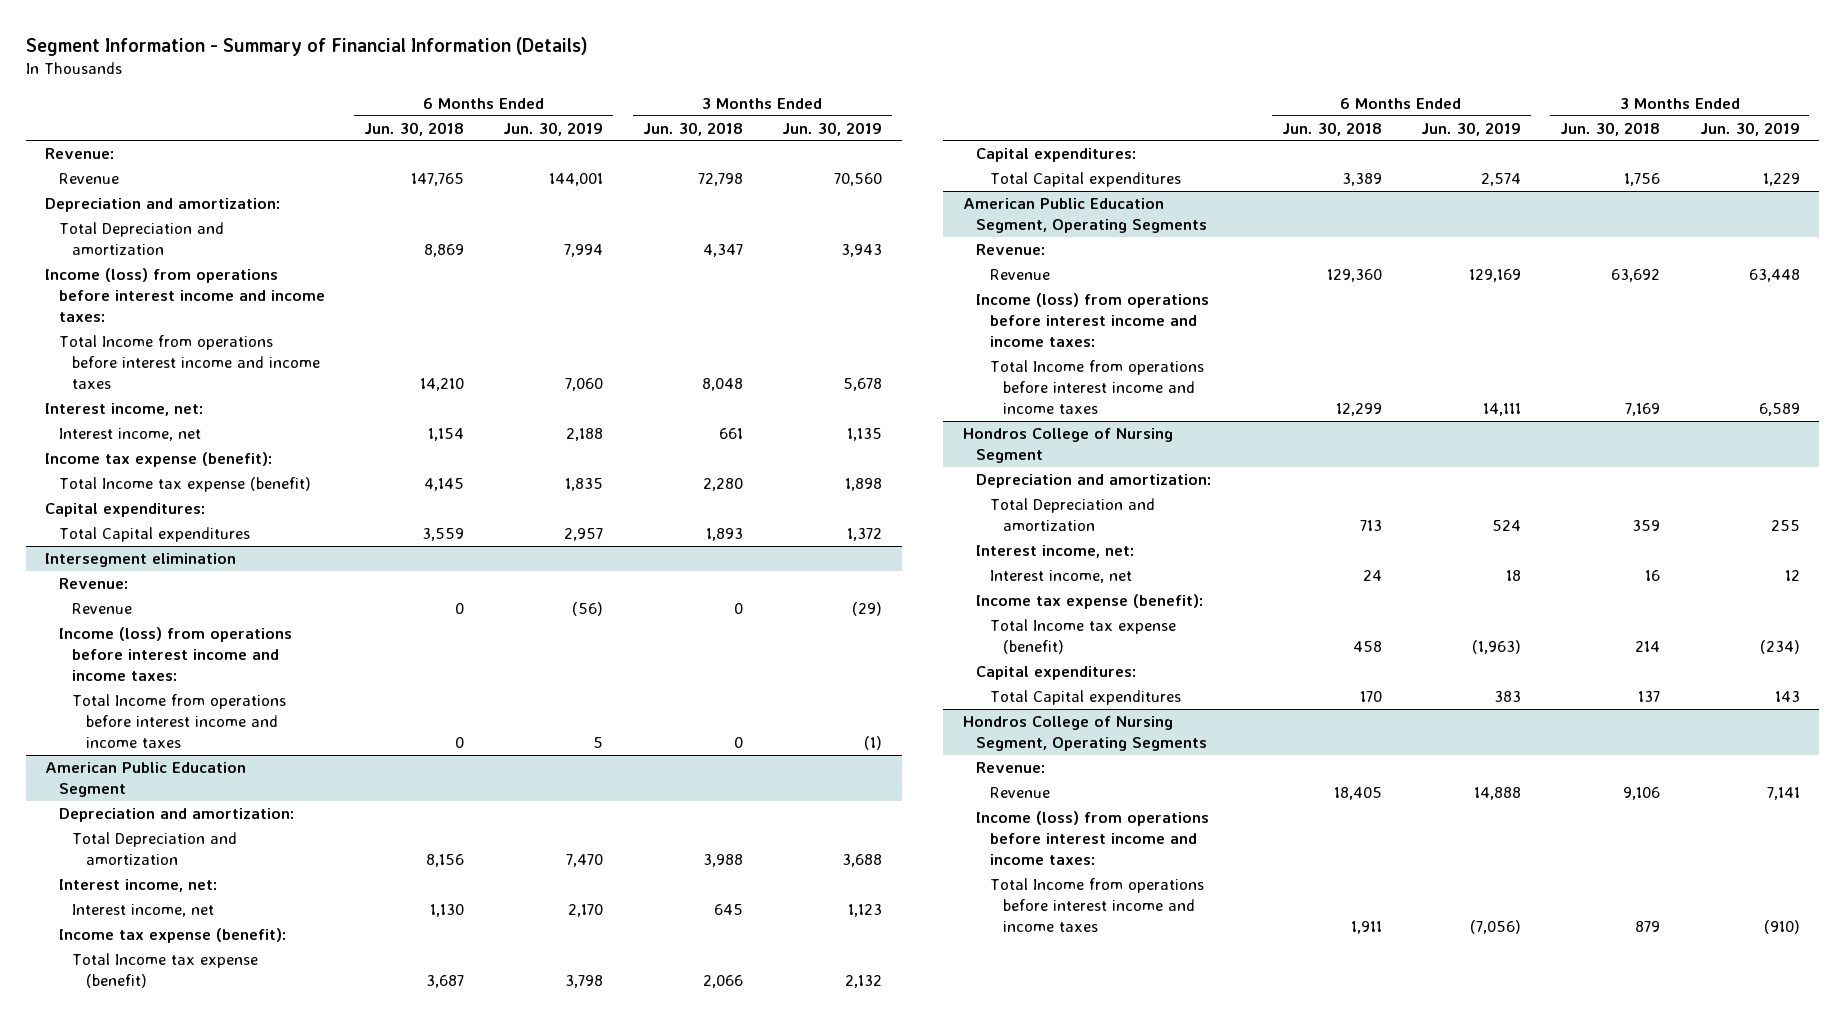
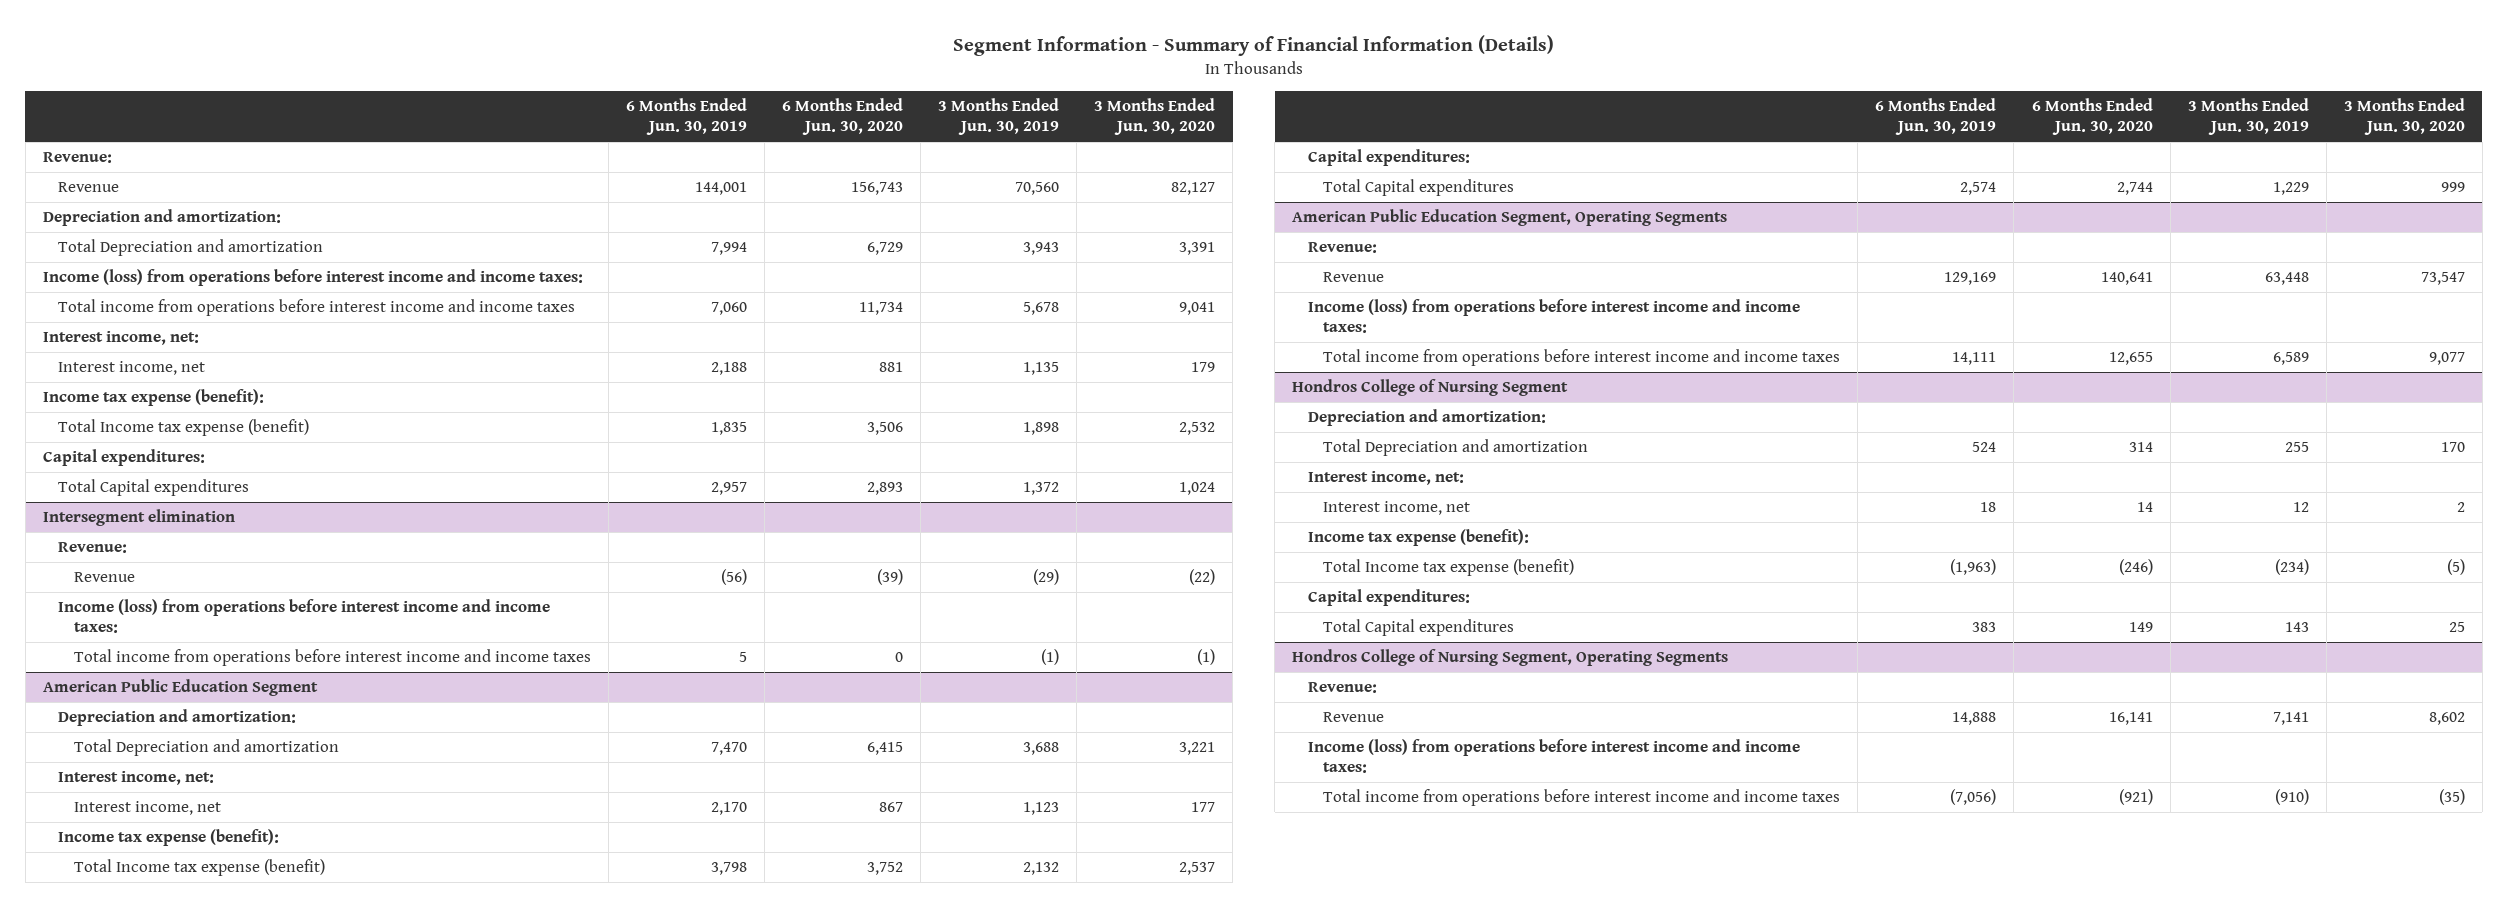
[364,121,465,136] Jun. 30, 2018 -> none
[642,121,743,136] Jun. 30, 2018 -> none
none -> [781,98,903,136] 6 Months Ended Jun. 30, 2020
none -> [1094,98,1216,136] 3 Months Ended Jun. 30, 2020
[58,335,321,390] Total Income from operations before interest income and income taxes -> [58,299,576,317] Total income from operations before interest income and income taxes
[72,694,287,749] Total Income from operations before interest income and income taxes -> [73,649,591,667] Total income from operations before interest income and income taxes
[989,360,1204,415] Total Income from operations before interest income and income taxes -> [1323,349,1841,367] Total income from operations before interest income and income taxes
[989,878,1204,933] Total Income from operations before interest income and income taxes -> [1323,789,1841,807] Total income from operations before interest income and income taxes

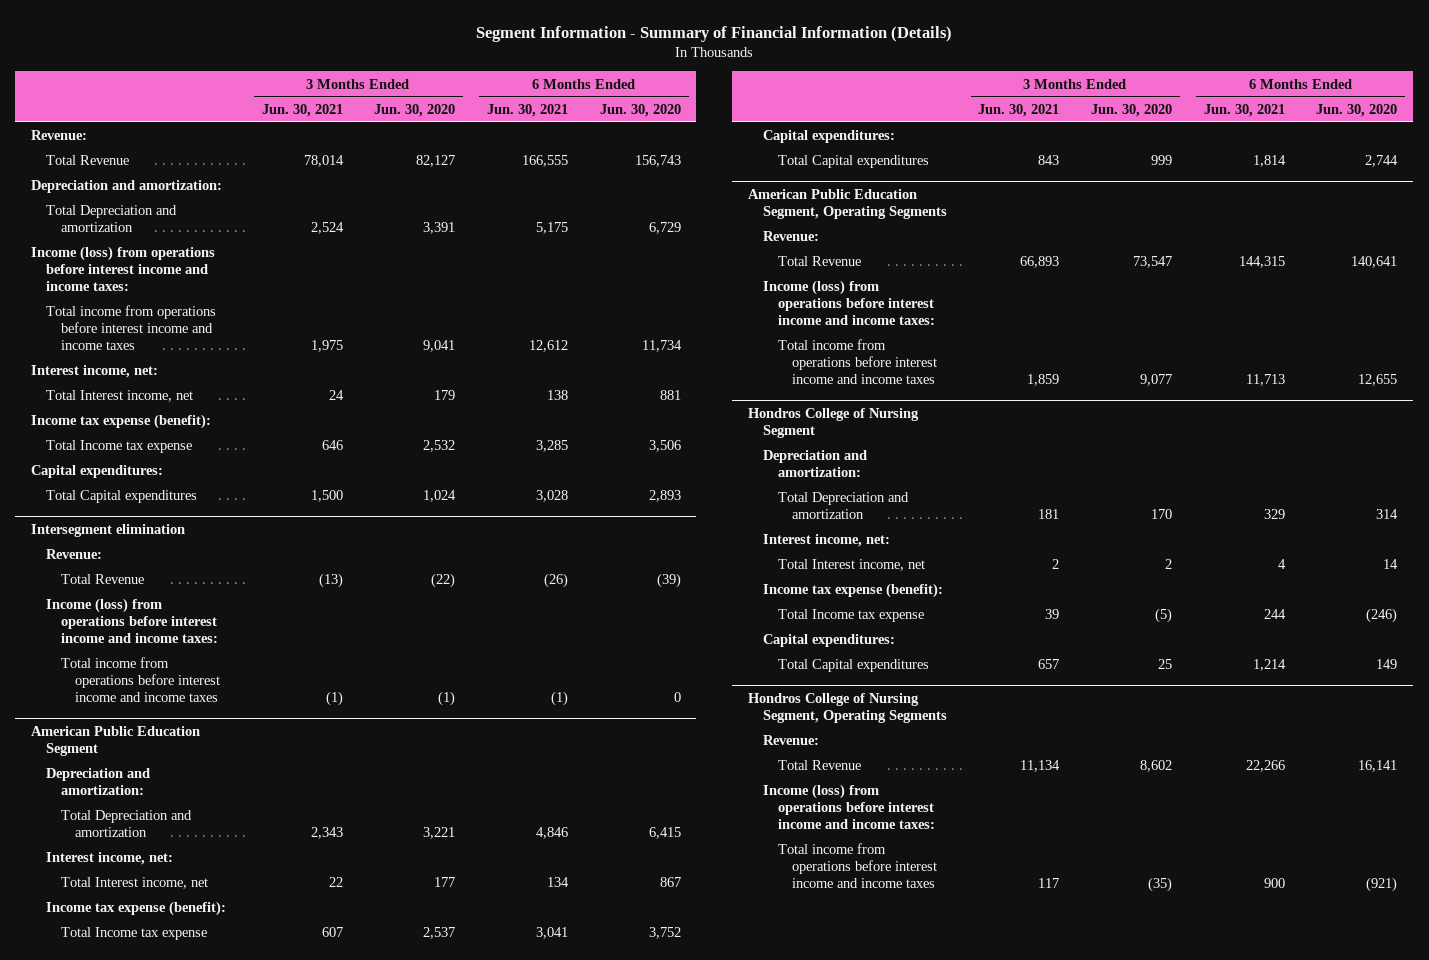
[625,98,747,136] 6 Months Ended Jun. 30, 2019 -> none
[938,98,1060,136] 3 Months Ended Jun. 30, 2019 -> none
none -> [261,103,343,117] Jun. 30, 2021
none -> [486,103,568,117] Jun. 30, 2021
[58,182,120,193] Revenue -> [45,155,129,166] Total Revenue
[58,361,206,376] Interest income, net -> [45,390,193,403] Total Interest income, net
[58,419,310,437] Total Income tax expense (benefit) -> [45,440,192,454] Total Income tax expense
[73,572,135,583] Revenue -> [60,574,144,585] Total Revenue
[73,801,221,816] Interest income, net -> [60,877,208,890] Total Interest income, net
[73,859,325,877] Total Income tax expense (benefit) -> [60,927,207,941] Total Income tax expense
[1323,272,1385,283] Revenue -> [777,256,861,267] Total Revenue
[1323,501,1471,516] Interest income, net -> [777,559,925,572] Total Interest income, net
[1323,559,1575,577] Total Income tax expense (benefit) -> [777,609,924,623] Total Income tax expense
[1323,712,1385,723] Revenue -> [777,760,861,771] Total Revenue

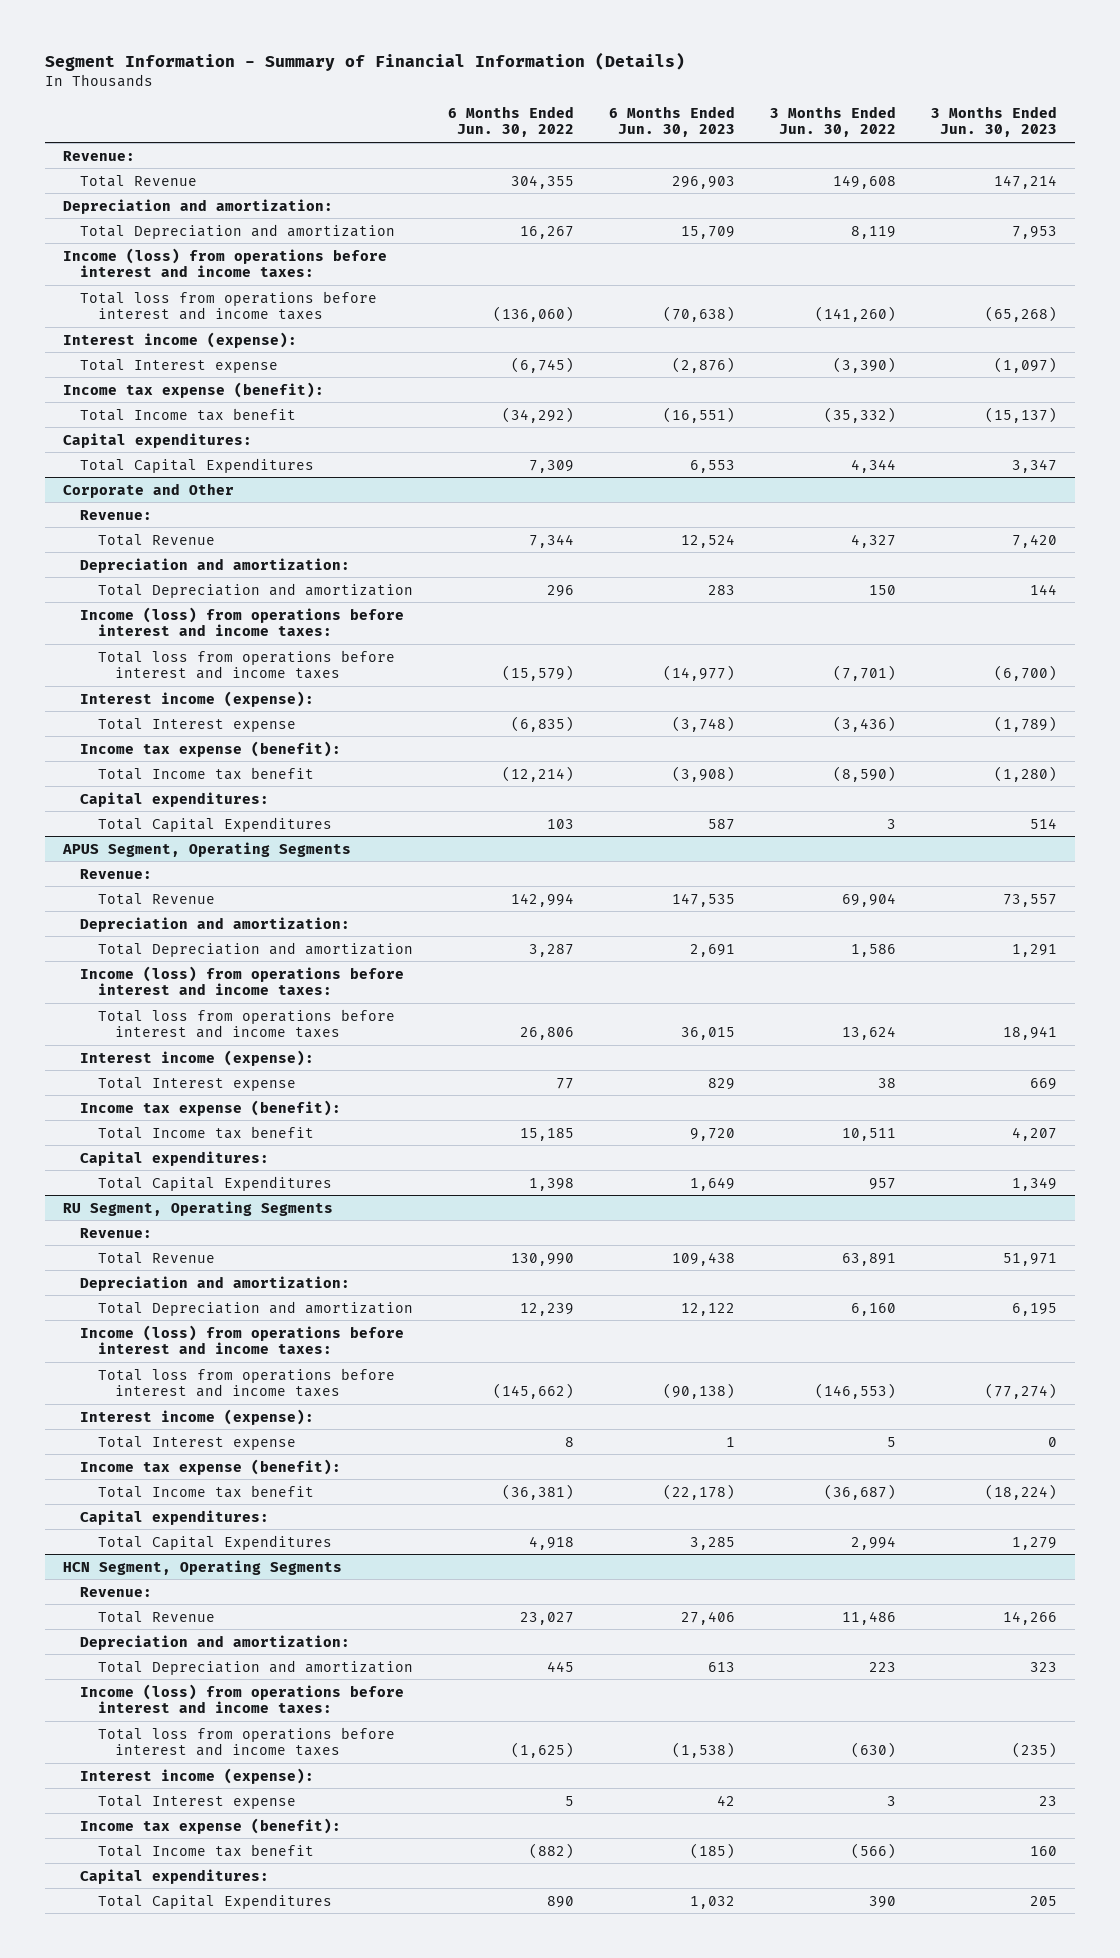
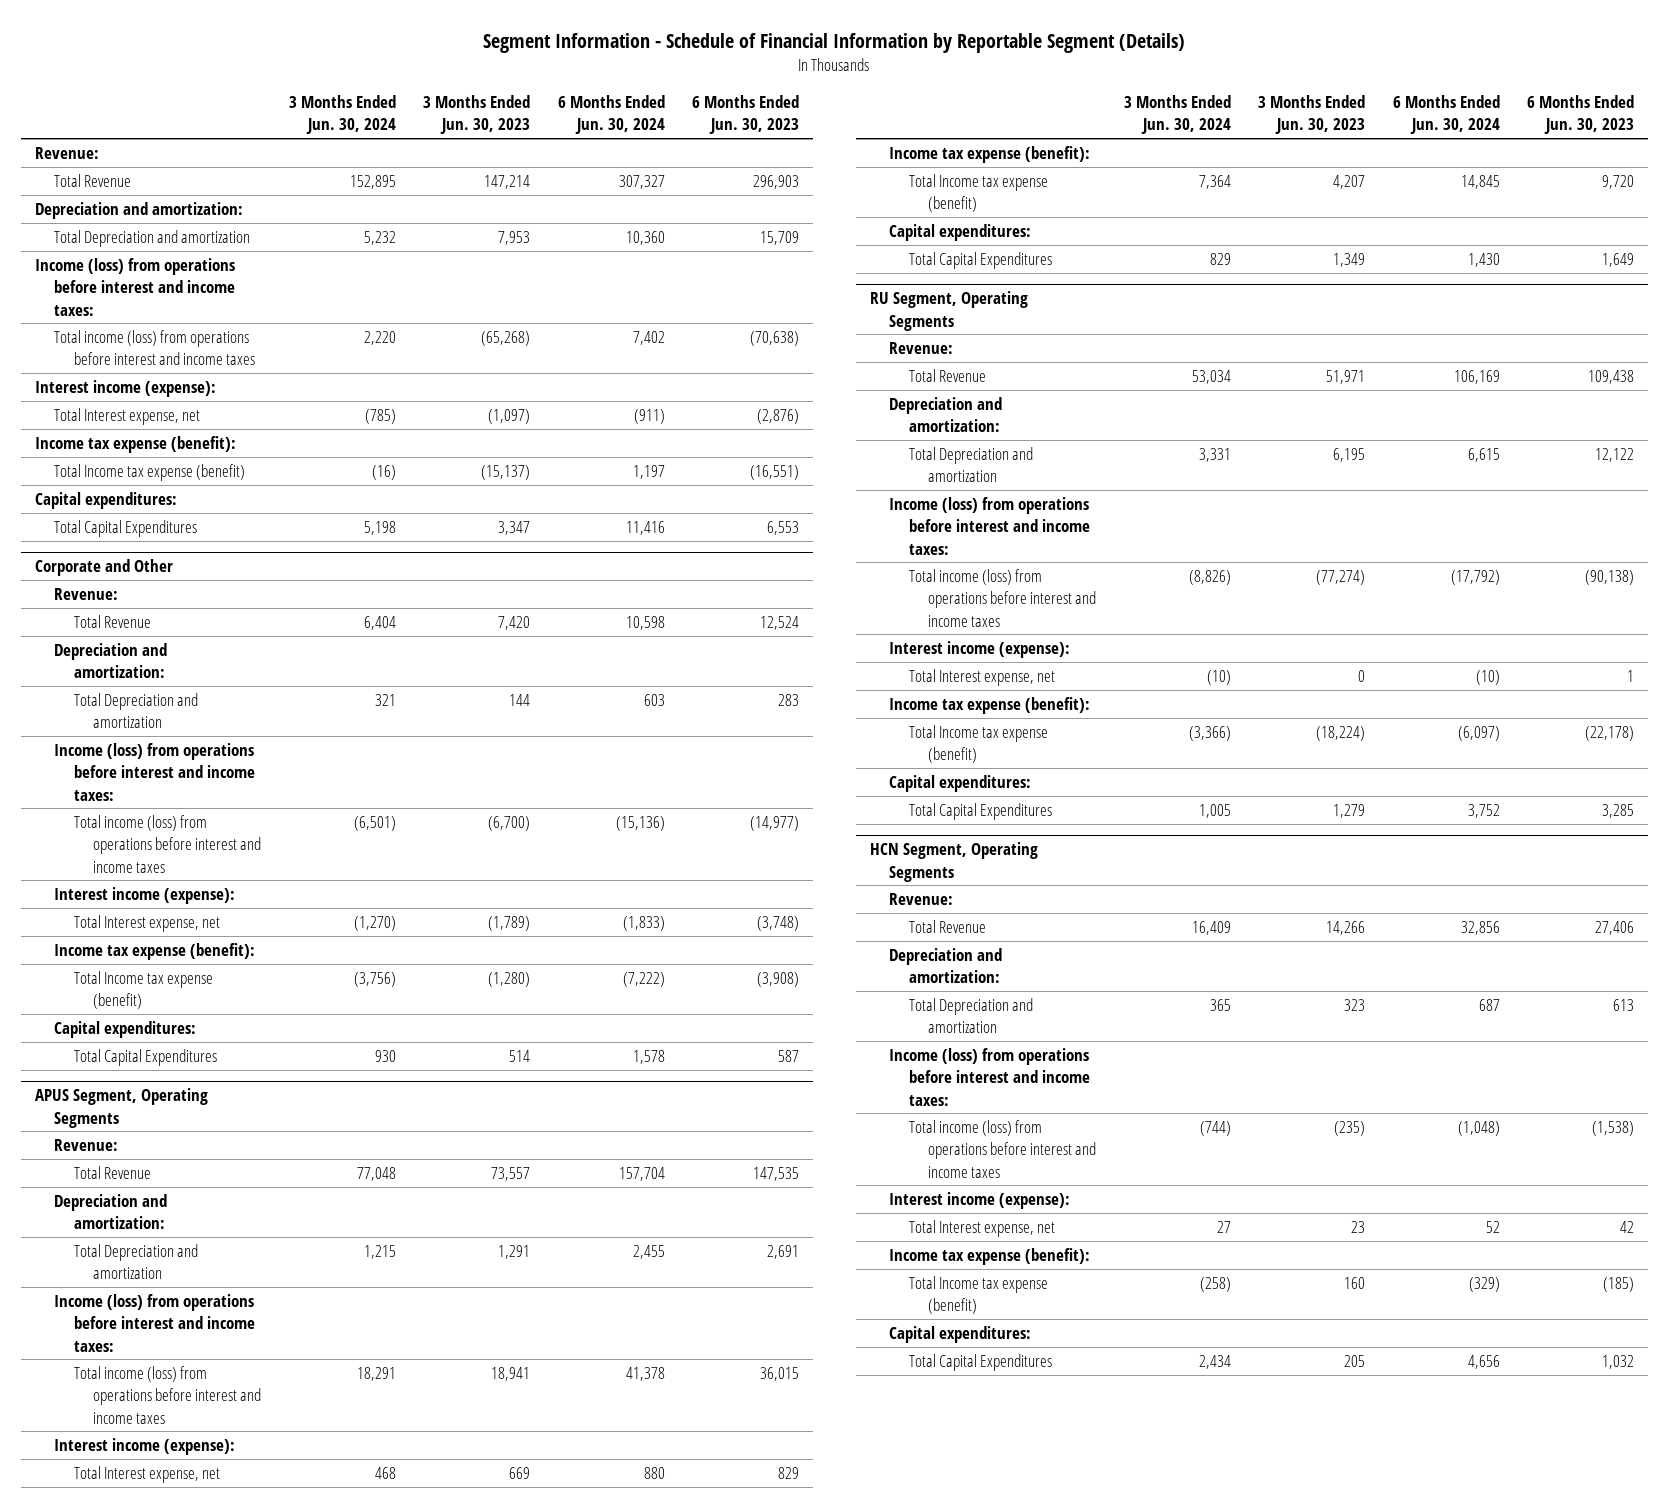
[45,52,686,72] Segment Information - Summary of Financial Information (Details) -> [483,32,1186,53] Segment Information - Schedule of Financial Information by Reportable Segment (Details)
[447,105,574,138] 6 Months Ended Jun. 30, 2022 -> none
[769,105,896,138] 3 Months Ended Jun. 30, 2022 -> none
none -> [288,95,396,135] 3 Months Ended Jun. 30, 2024
none -> [557,95,665,135] 6 Months Ended Jun. 30, 2024
[80,290,378,321] Total loss from operations before interest and income taxes -> [54,330,255,366] Total income (loss) from operations before interest and income taxes
[80,358,279,373] Total Interest expense -> [54,408,201,426] Total Interest expense, net
[80,407,297,421] Total Income tax benefit -> [54,464,246,482] Total Income tax expense (benefit)
[97,649,395,680] Total loss from operations before interest and income taxes -> [73,815,262,873] Total income (loss) from operations before interest and income taxes
[97,717,296,732] Total Interest expense -> [73,915,220,933] Total Interest expense, net
[97,766,314,780] Total Income tax benefit -> [73,971,213,1010] Total Income tax expense (benefit)
[97,1008,395,1039] Total loss from operations before interest and income taxes -> [73,1366,262,1424] Total income (loss) from operations before interest and income taxes
[97,1076,296,1091] Total Interest expense -> [73,1466,220,1484] Total Interest expense, net
[97,1125,314,1139] Total Income tax benefit -> [908,174,1048,213] Total Income tax expense (benefit)
[97,1367,395,1398] Total loss from operations before interest and income taxes -> [908,569,1097,627] Total income (loss) from operations before interest and income taxes
[97,1435,296,1450] Total Interest expense -> [908,669,1055,687] Total Interest expense, net
[97,1484,314,1498] Total Income tax benefit -> [908,725,1048,764] Total Income tax expense (benefit)
[97,1726,395,1757] Total loss from operations before interest and income taxes -> [908,1120,1097,1178] Total income (loss) from operations before interest and income taxes
[97,1794,296,1809] Total Interest expense -> [908,1220,1055,1238] Total Interest expense, net
[97,1843,314,1857] Total Income tax benefit -> [908,1276,1048,1315] Total Income tax expense (benefit)

